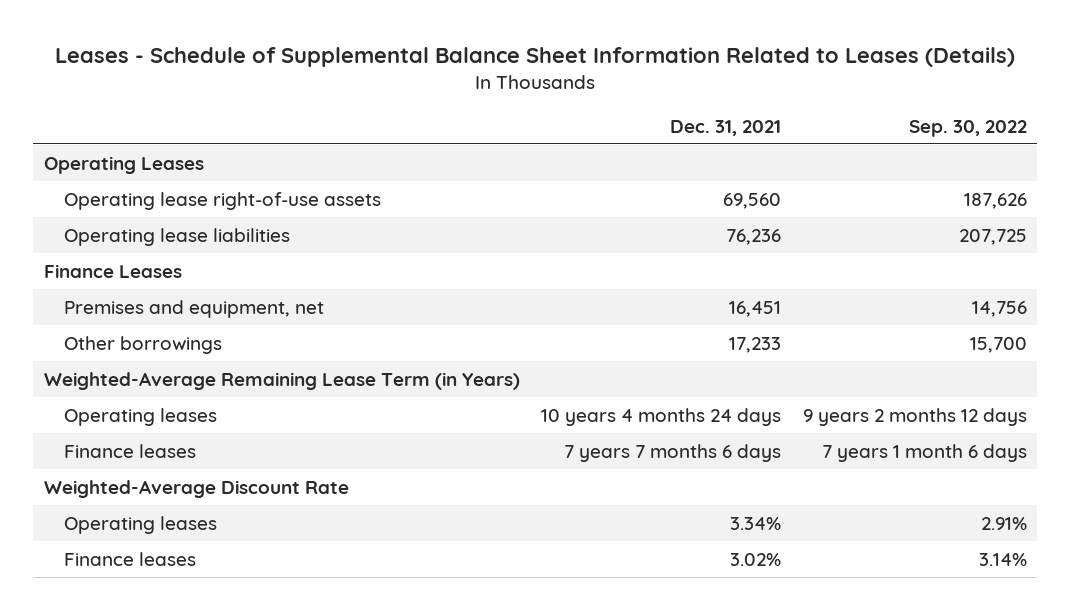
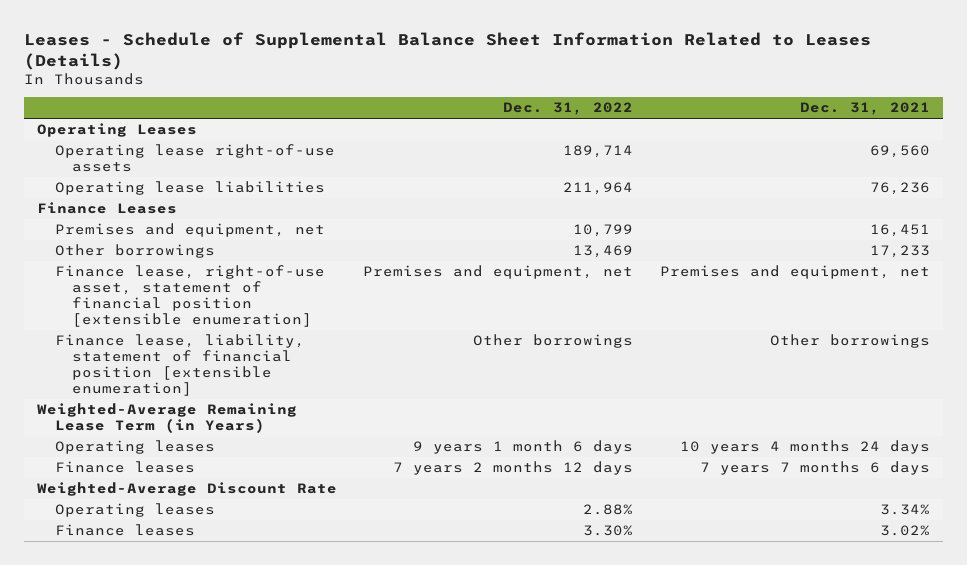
[908,119,1027,137] Sep. 30, 2022 -> none
none -> [503,102,634,116] Dec. 31, 2022
none -> [54,265,325,328] Finance lease, right-of-use asset, statement of financial position [extensible enumeration]
none -> [54,334,305,397] Finance lease, liability, statement of financial position [extensible enumeration]

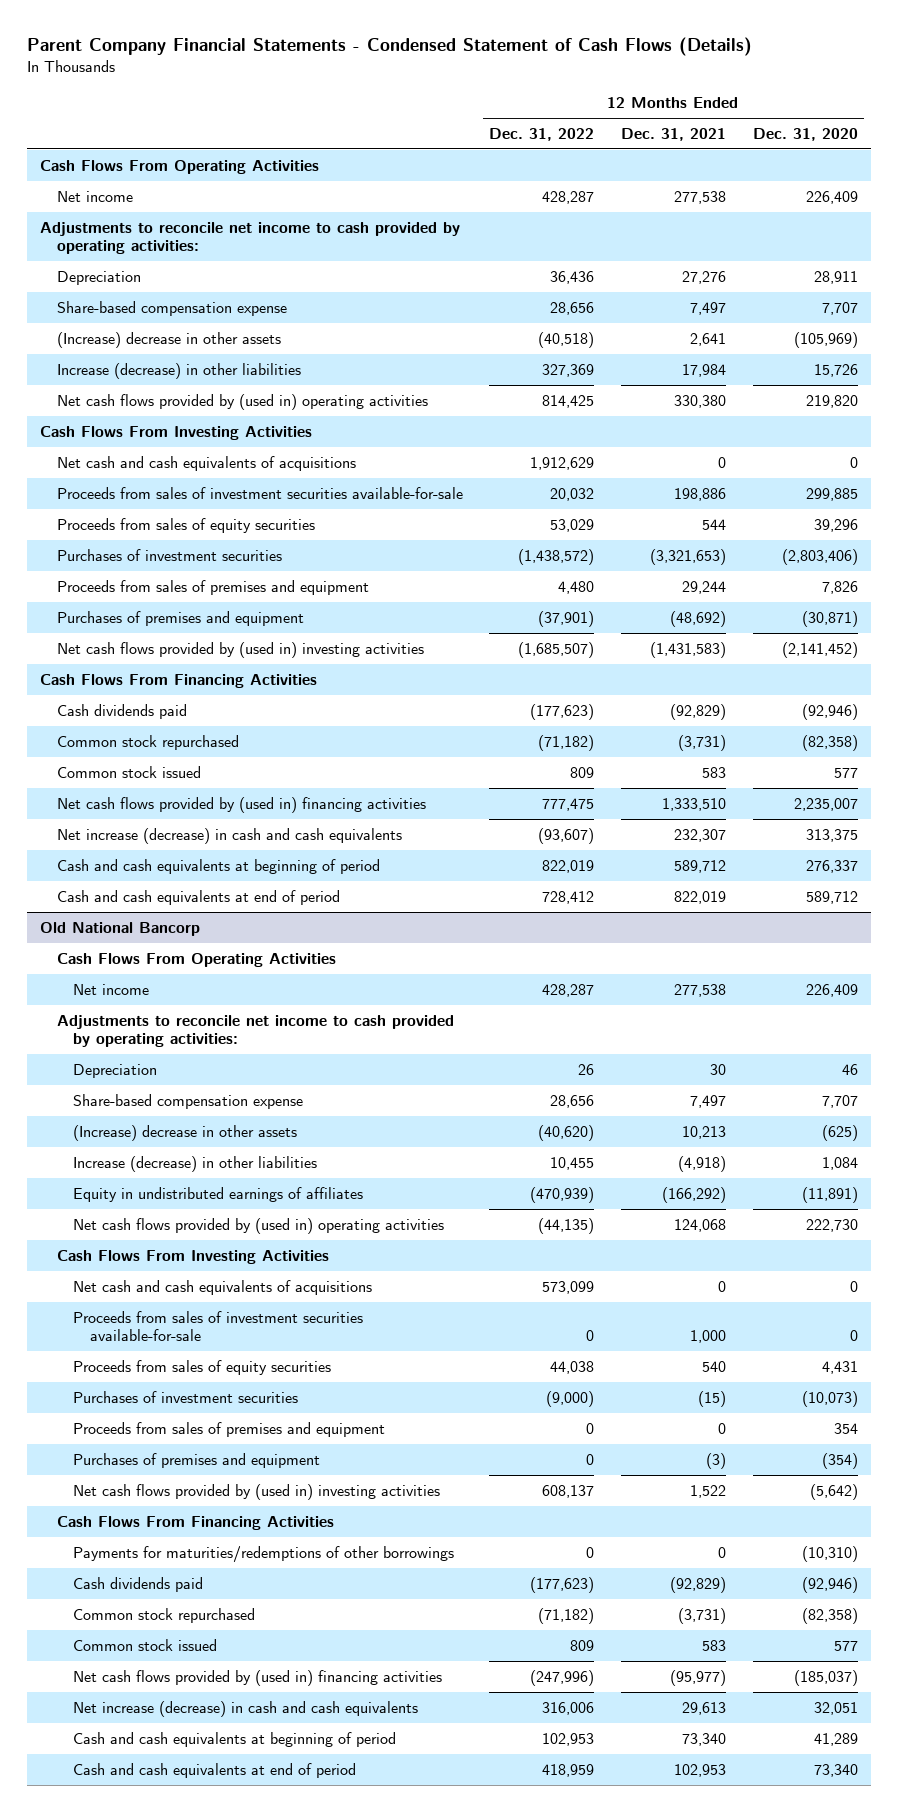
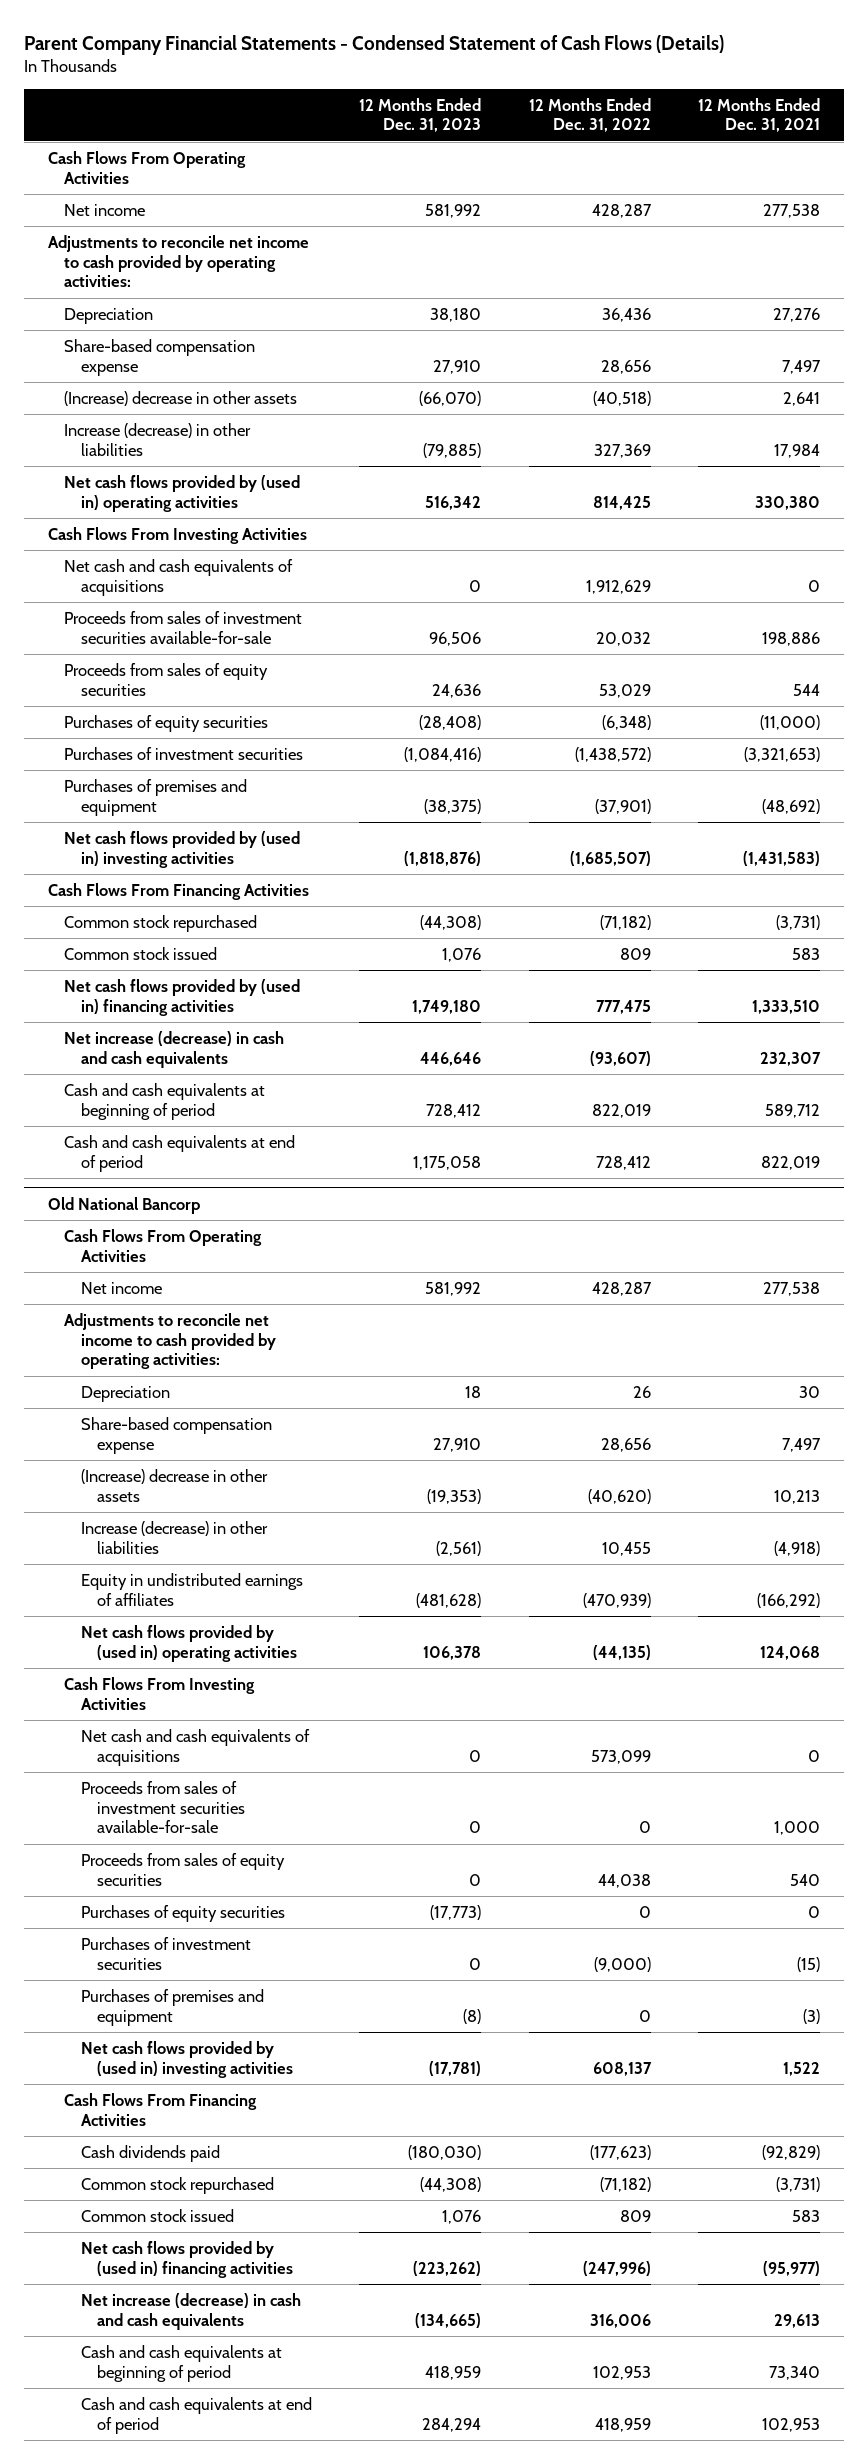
[752,128,858,142] Dec. 31, 2020 -> none
none -> [359,97,482,133] 12 Months Ended Dec. 31, 2023
none -> [64,714,269,732] Purchases of equity securities
[56,579,369,595] Proceeds from sales of premises and equipment -> none
[56,703,187,719] Cash dividends paid -> none
none -> [80,1904,285,1922] Purchases of equity securities
[73,1421,386,1437] Proceeds from sales of premises and equipment -> none
[73,1545,455,1563] Payments for maturities/redemptions of other borrowings -> none

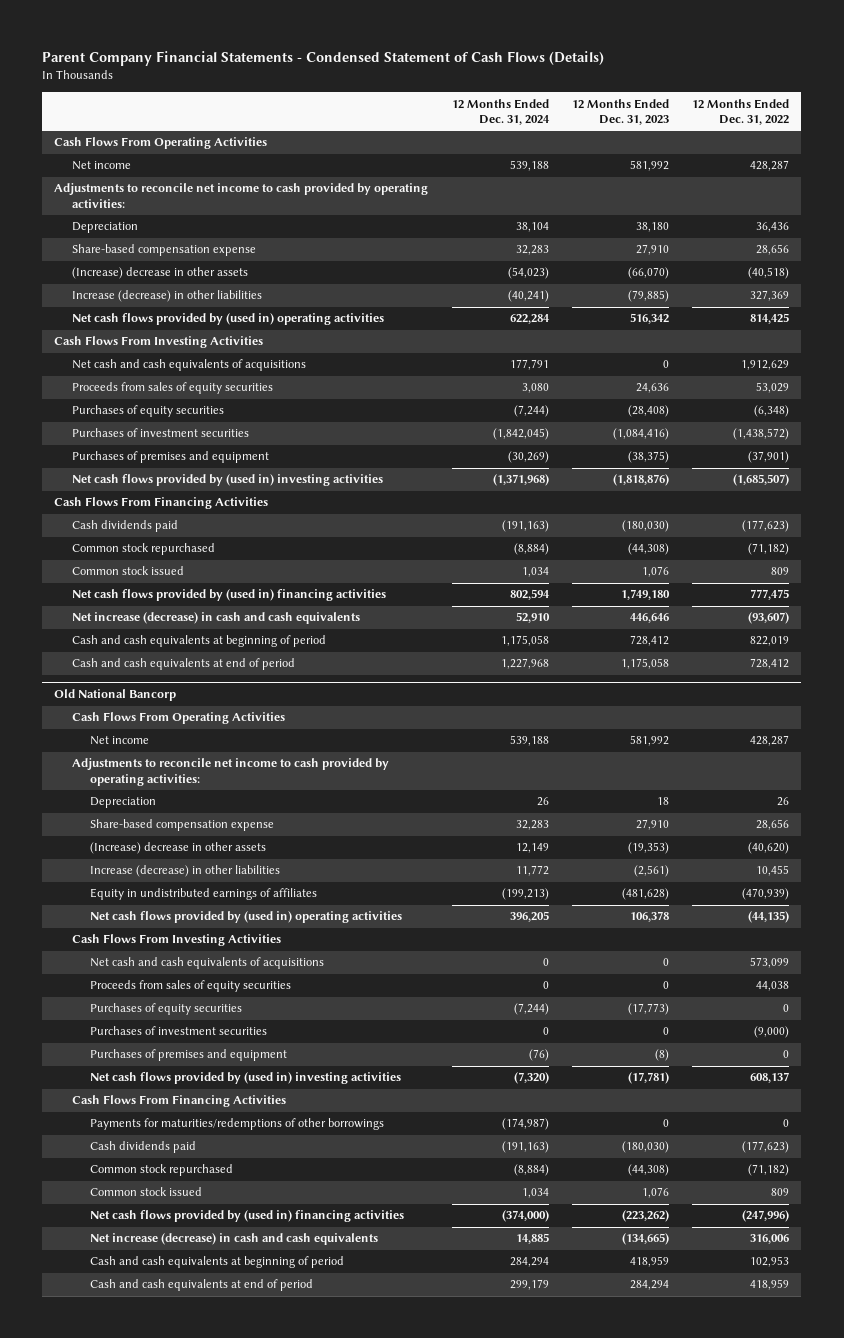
[698,97,821,133] 12 Months Ended Dec. 31, 2021 -> none
none -> [451,98,550,126] 12 Months Ended Dec. 31, 2024
[64,610,303,644] Proceeds from sales of investment securities available-for-sale -> none
none -> [72,520,179,533] Cash dividends paid
[80,1780,246,1834] Proceeds from sales of investment securities available-for-sale -> none
none -> [90,1118,385,1131] Payments for maturities/redemptions of other borrowings

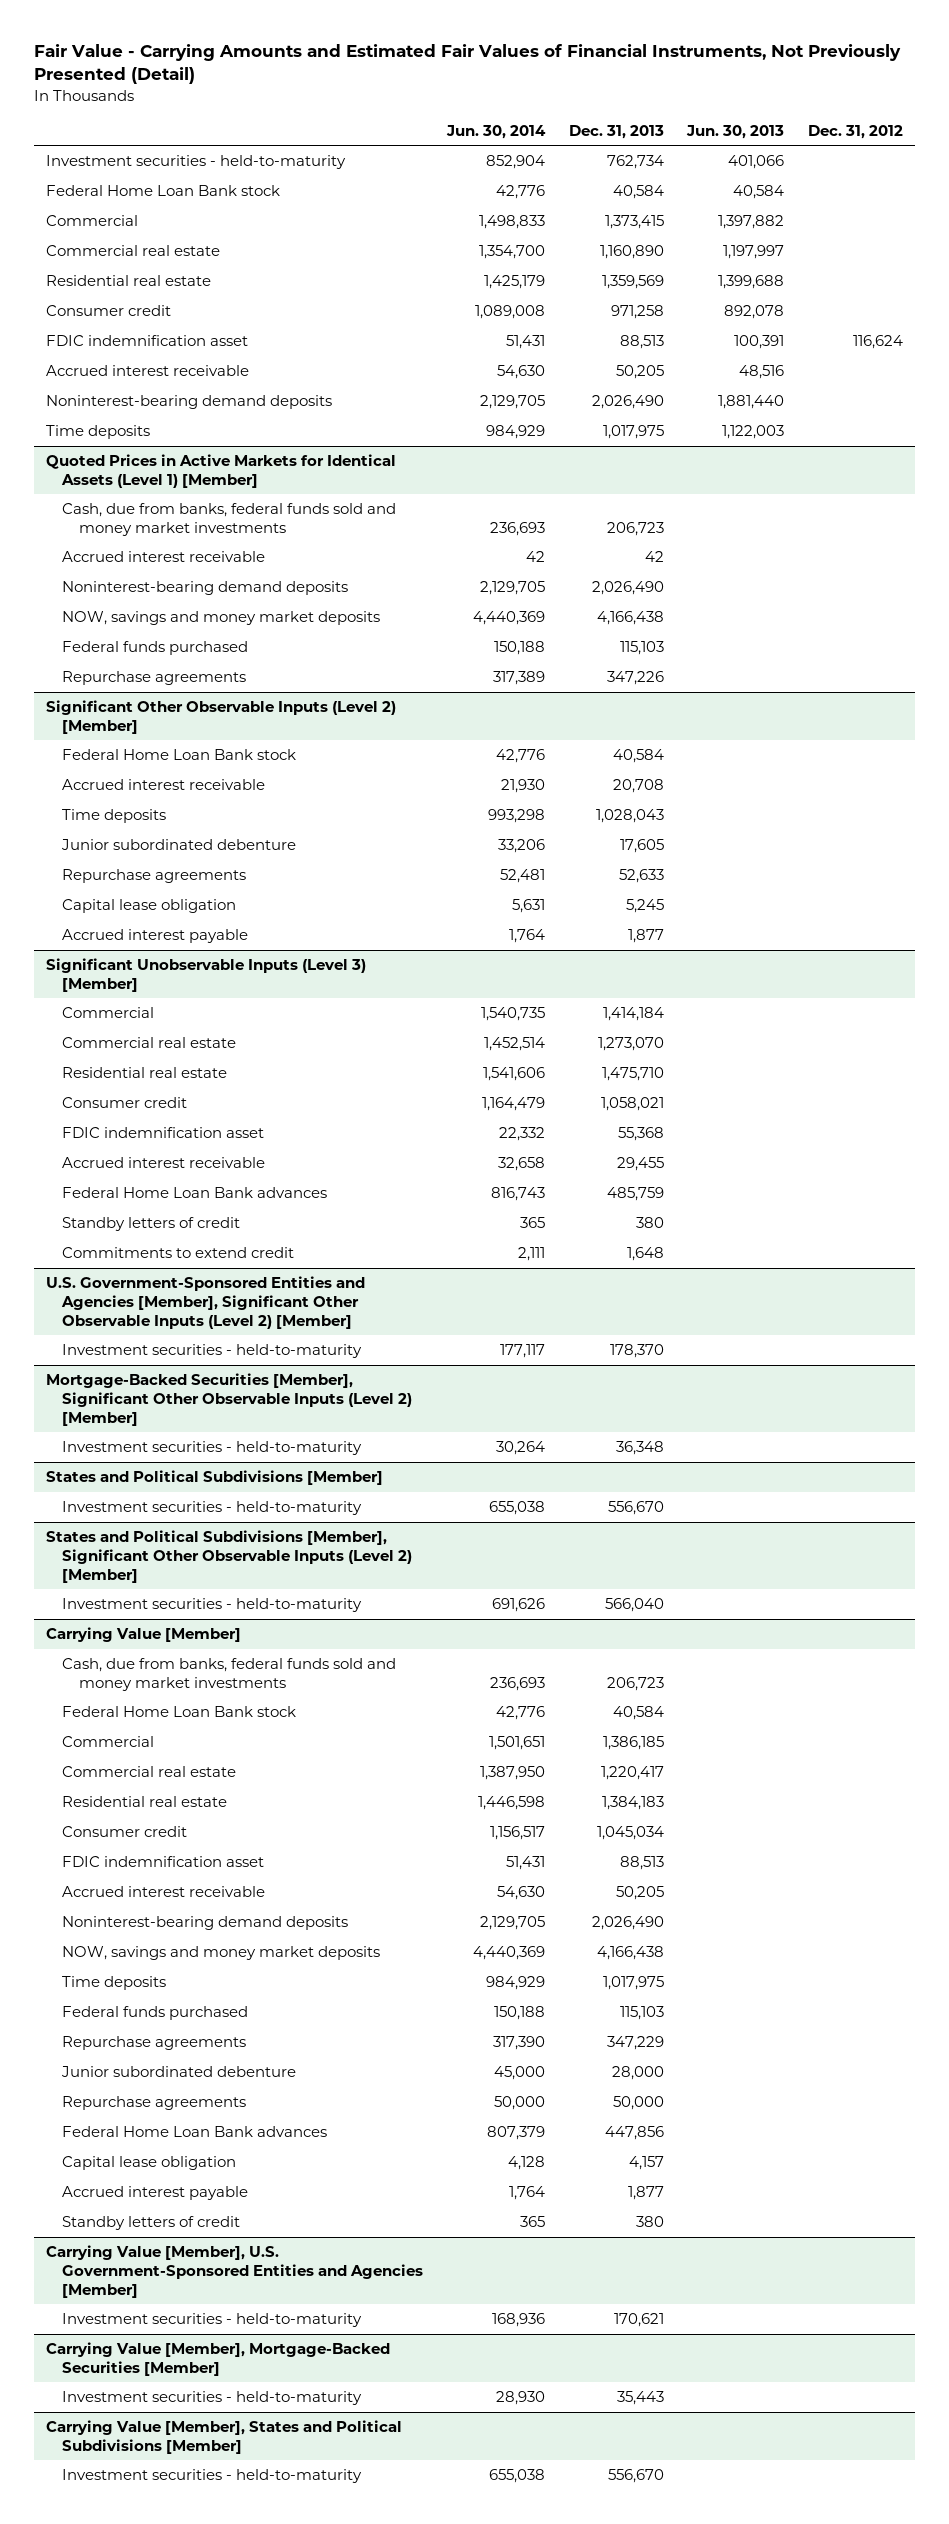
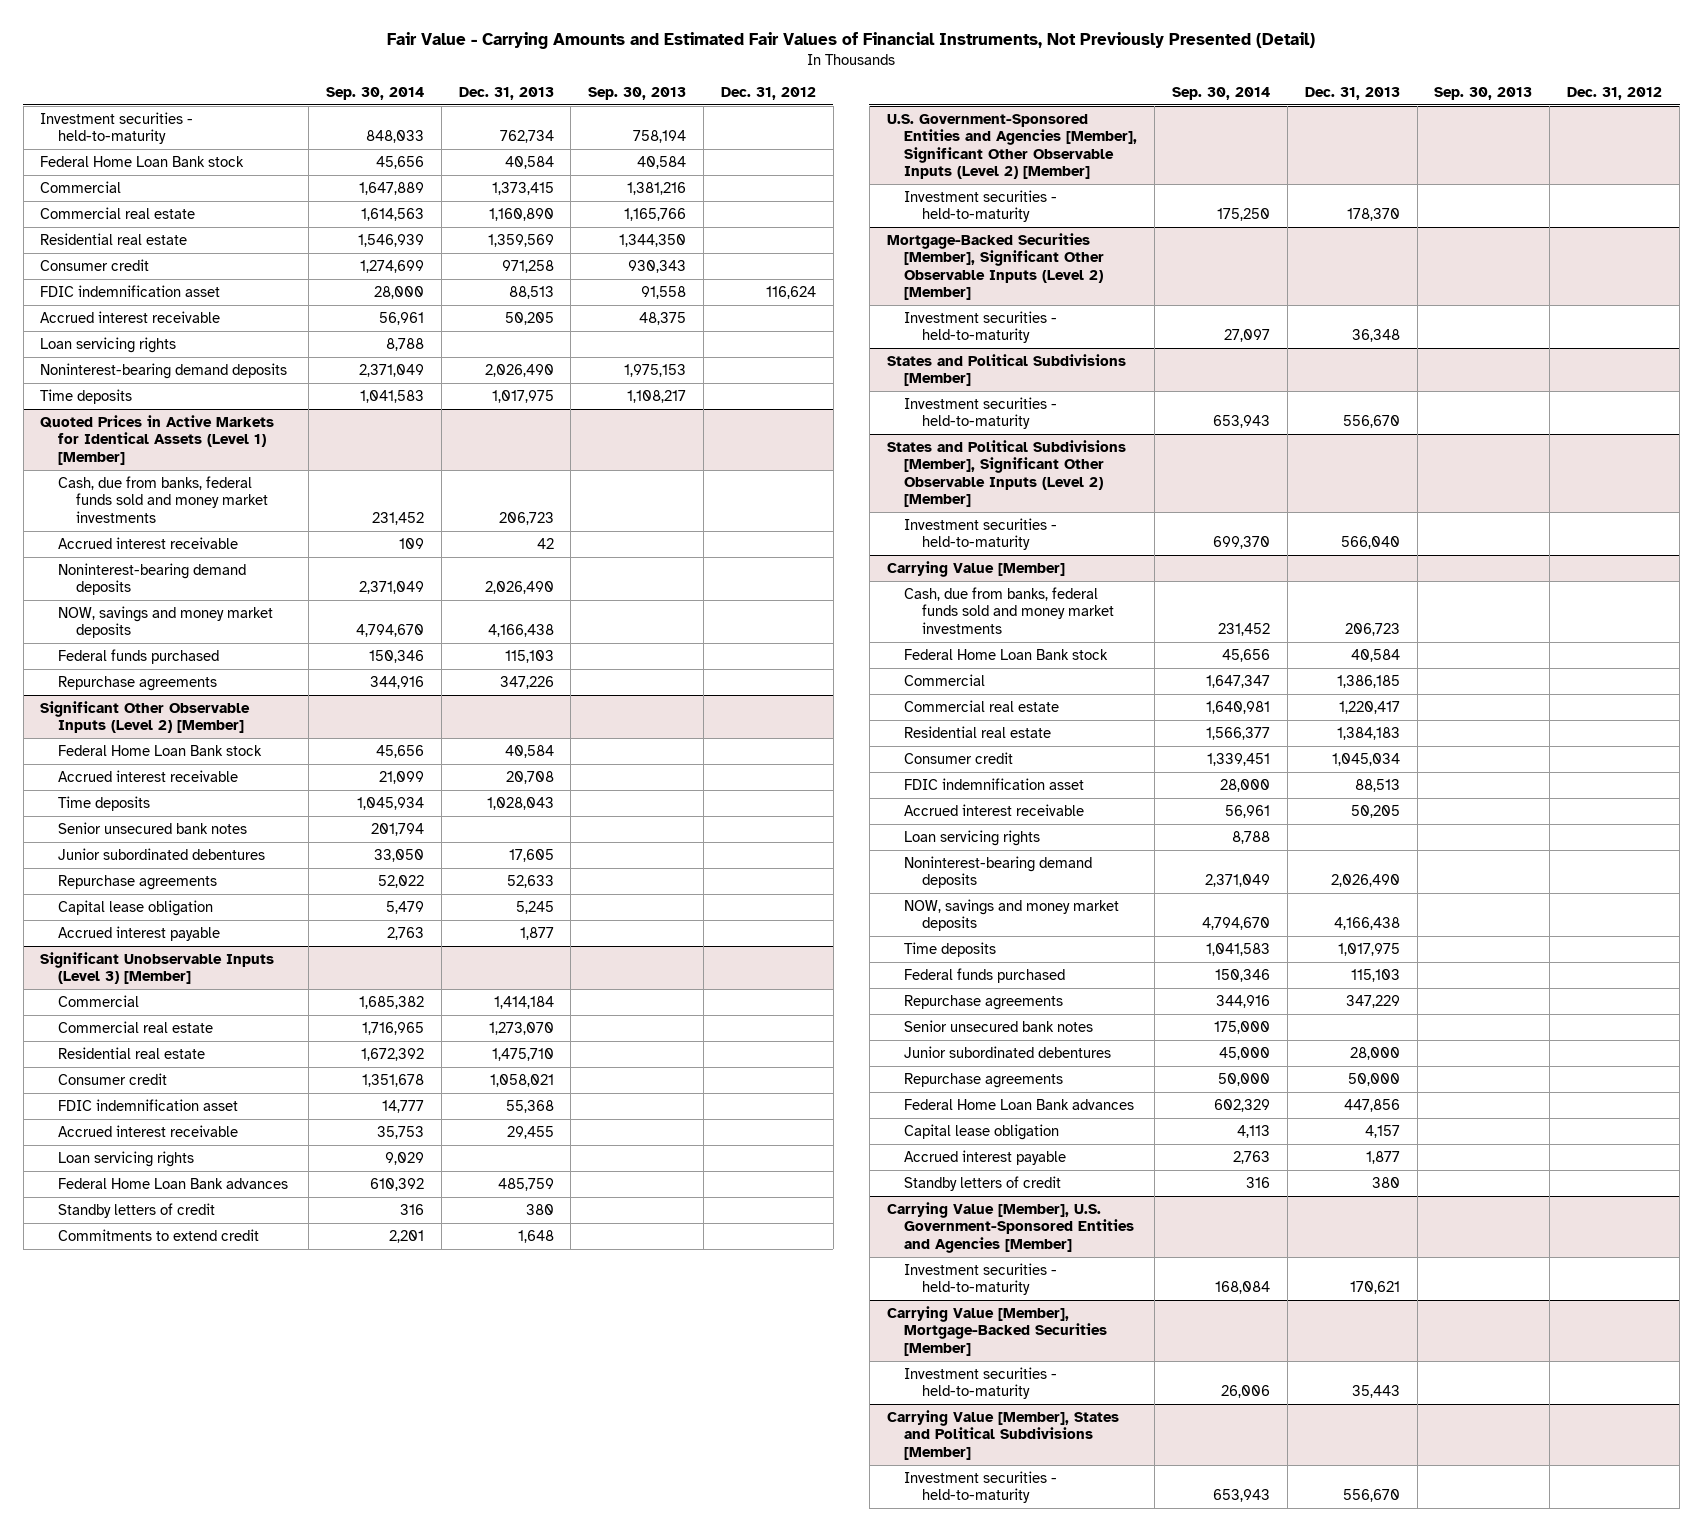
[445,124,546,139] Jun. 30, 2014 -> none
[686,124,785,139] Jun. 30, 2013 -> none
none -> [325,86,424,100] Sep. 30, 2014
none -> [588,86,687,100] Sep. 30, 2013
none -> [40,336,177,353] Loan servicing rights
none -> [58,821,248,834] Senior unsecured bank notes
[61,839,297,851] Junior subordinated debenture -> [58,847,266,860] Junior subordinated debentures
none -> [58,1150,195,1167] Loan servicing rights
none -> [904,829,1041,846] Loan servicing rights
none -> [904,1019,1094,1032] Senior unsecured bank notes
[61,2066,297,2078] Junior subordinated debenture -> [904,1045,1112,1058] Junior subordinated debentures

